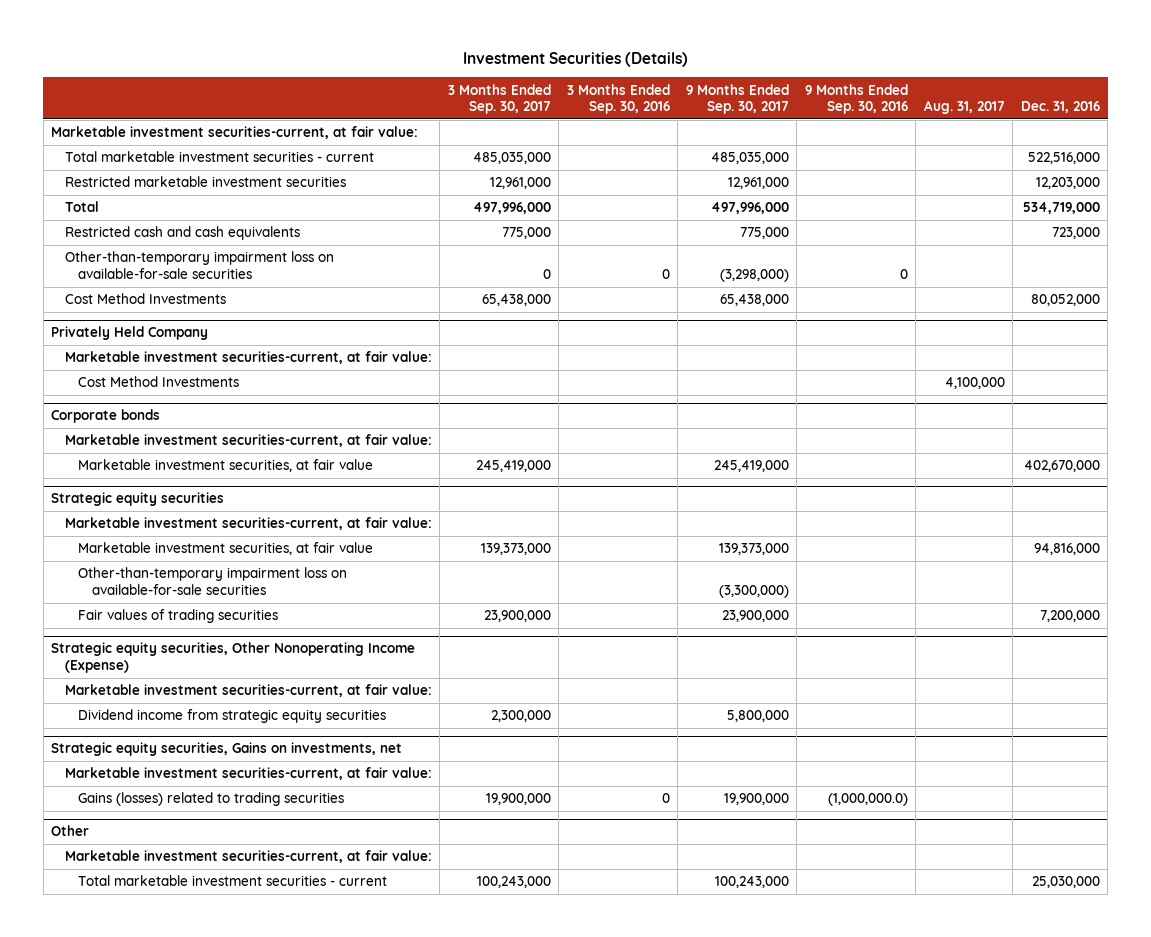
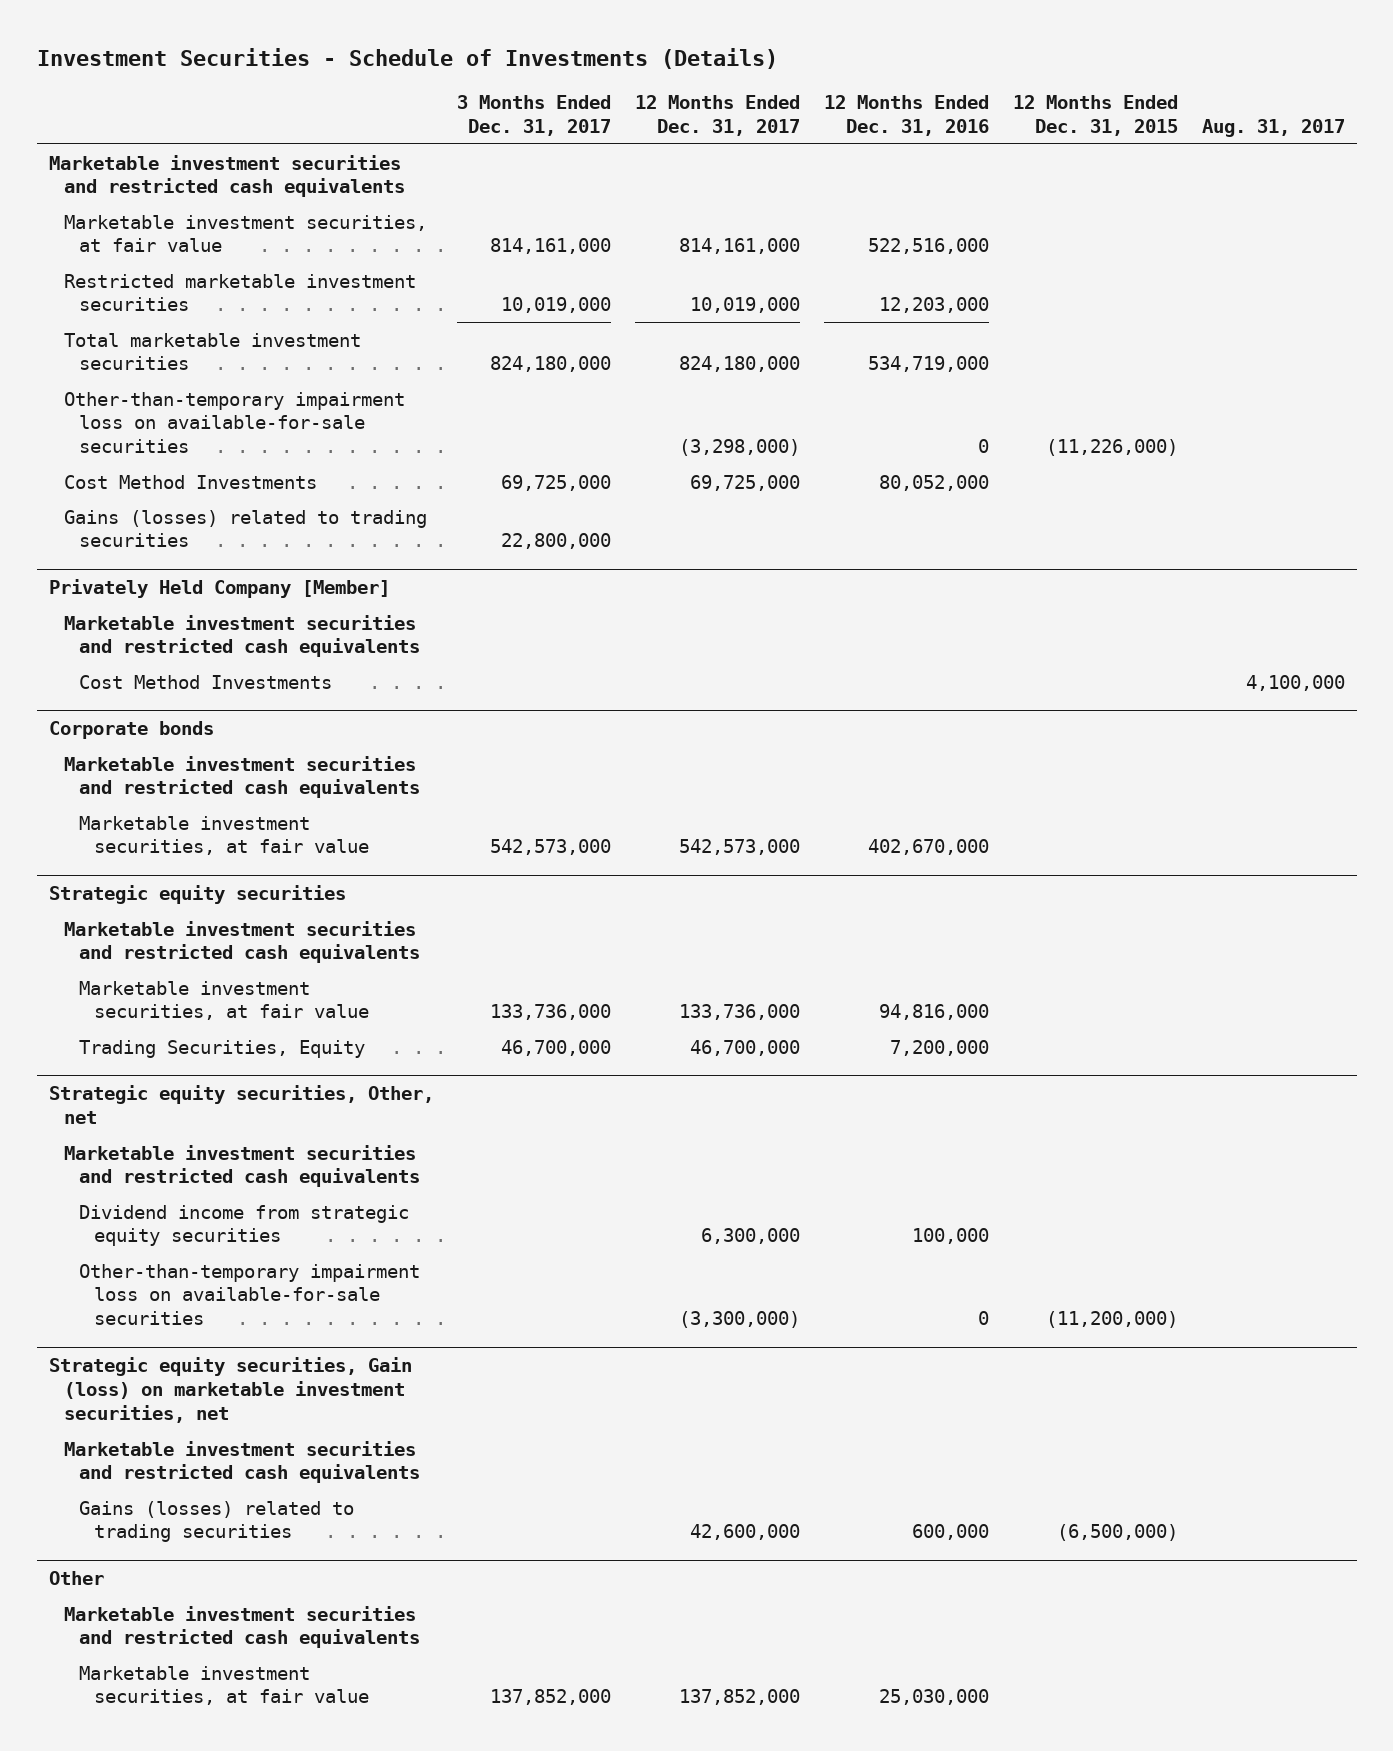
[462,51,688,67] Investment Securities (Details) -> [36,47,778,69] Investment Securities - Schedule of Investments (Details)
[447,83,551,115] 3 Months Ended Sep. 30, 2017 -> none
[566,83,670,115] 3 Months Ended Sep. 30, 2016 -> none
[685,83,789,115] 9 Months Ended Sep. 30, 2017 -> none
[804,83,908,115] 9 Months Ended Sep. 30, 2016 -> none
[1020,101,1100,114] Dec. 31, 2016 -> none
none -> [457,95,612,137] 3 Months Ended Dec. 31, 2017
none -> [635,95,801,137] 12 Months Ended Dec. 31, 2017
none -> [824,95,990,137] 12 Months Ended Dec. 31, 2016
none -> [1012,95,1178,137] 12 Months Ended Dec. 31, 2015
[51,126,419,140] Marketable investment securities-current, at fair value: -> [48,154,405,198] Marketable investment securities and restricted cash equivalents
[64,151,374,163] Total marketable investment securities - current -> [63,214,427,253] Marketable investment securities, at fair value
[64,226,300,241] Restricted cash and cash equivalents -> none
[64,201,99,213] Total -> [63,332,361,371] Total marketable investment securities
none -> [63,509,427,548] Gains (losses) related to trading securities
[51,326,209,341] Privately Held Company -> [48,579,390,599] Privately Held Company [Member]
[64,351,432,365] Marketable investment securities-current, at fair value: -> [63,614,420,658] Marketable investment securities and restricted cash equivalents
[64,434,432,448] Marketable investment securities-current, at fair value: -> [63,755,420,799] Marketable investment securities and restricted cash equivalents
[64,517,432,531] Marketable investment securities-current, at fair value: -> [63,920,420,964] Marketable investment securities and restricted cash equivalents
[78,567,348,595] Other-than-temporary impairment loss on available-for-sale securities -> none
[78,609,279,624] Fair values of trading securities -> [78,1039,365,1058] Trading Securities, Equity
[51,642,416,673] Strategic equity securities, Other Nonoperating Income (Expense) -> [48,1085,434,1125] Strategic equity securities, Other, net
[64,684,432,698] Marketable investment securities-current, at fair value: -> [63,1144,420,1188] Marketable investment securities and restricted cash equivalents
none -> [78,1263,420,1326] Other-than-temporary impairment loss on available-for-sale securities
[51,742,403,757] Strategic equity securities, Gains on investments, net -> [48,1357,412,1424] Strategic equity securities, Gain (loss) on marketable investment securities, net
[64,767,432,781] Marketable investment securities-current, at fair value: -> [63,1440,420,1484] Marketable investment securities and restricted cash equivalents
[64,850,432,864] Marketable investment securities-current, at fair value: -> [63,1605,420,1649] Marketable investment securities and restricted cash equivalents
[78,875,388,887] Total marketable investment securities - current -> [78,1665,370,1706] Marketable investment securities, at fair value

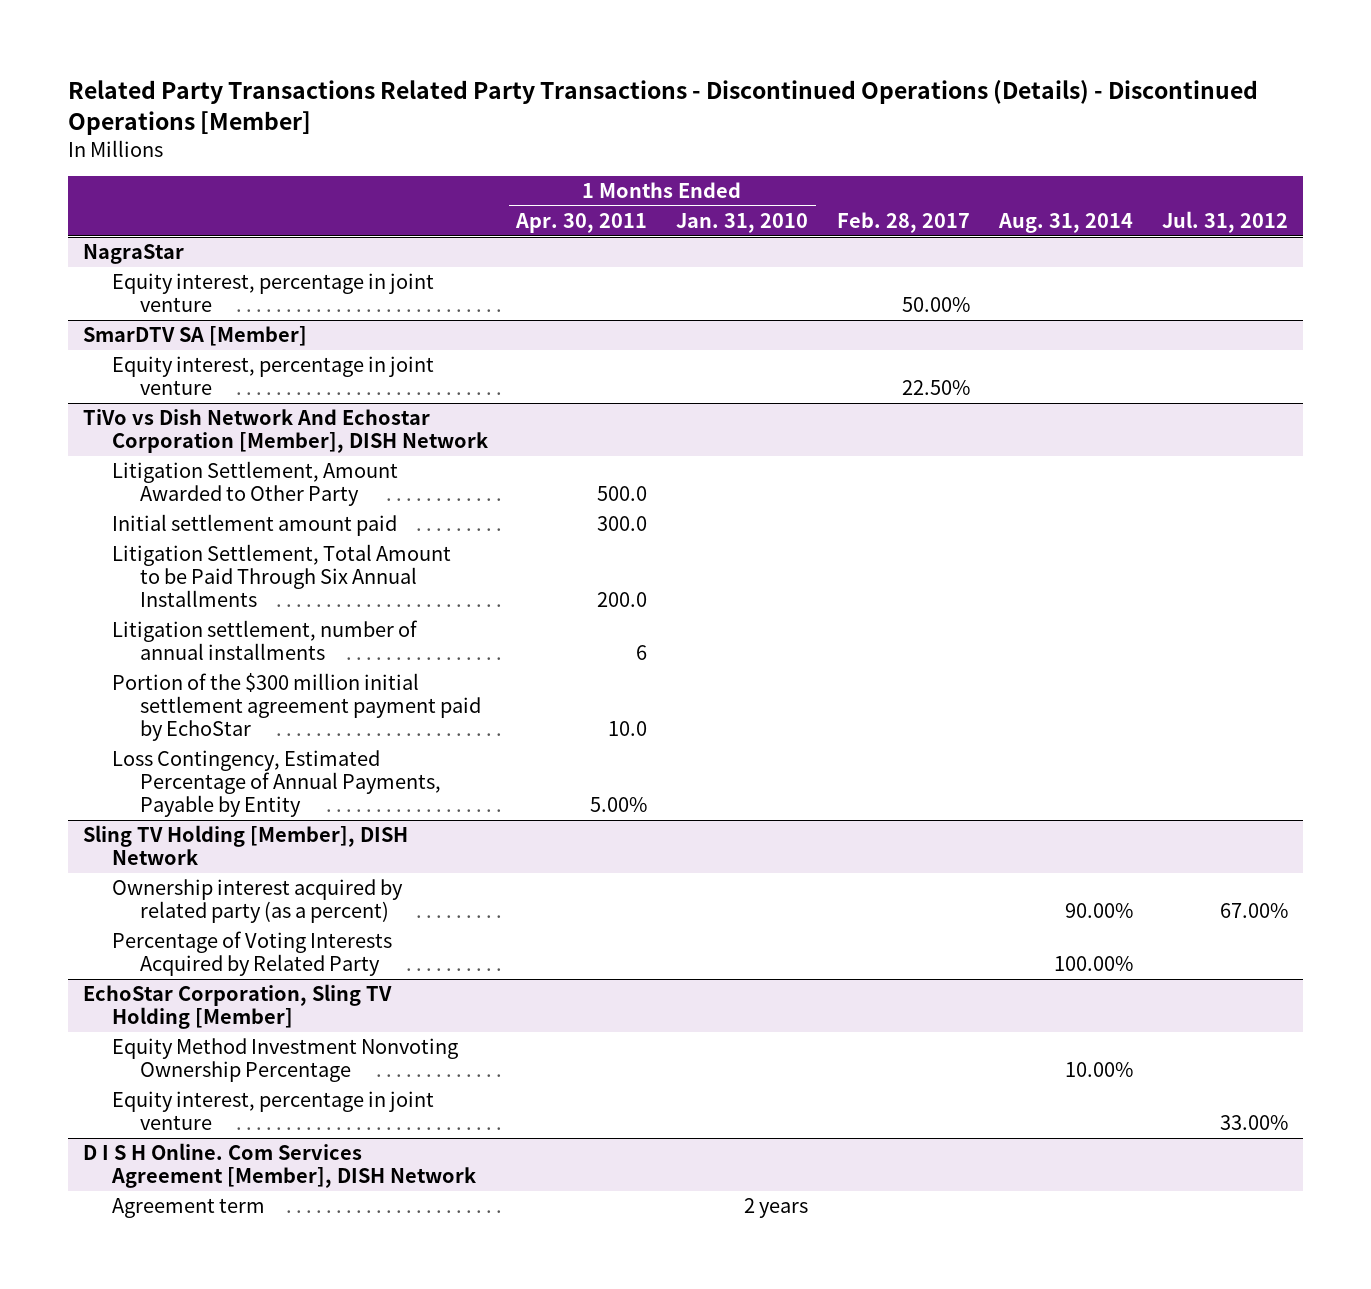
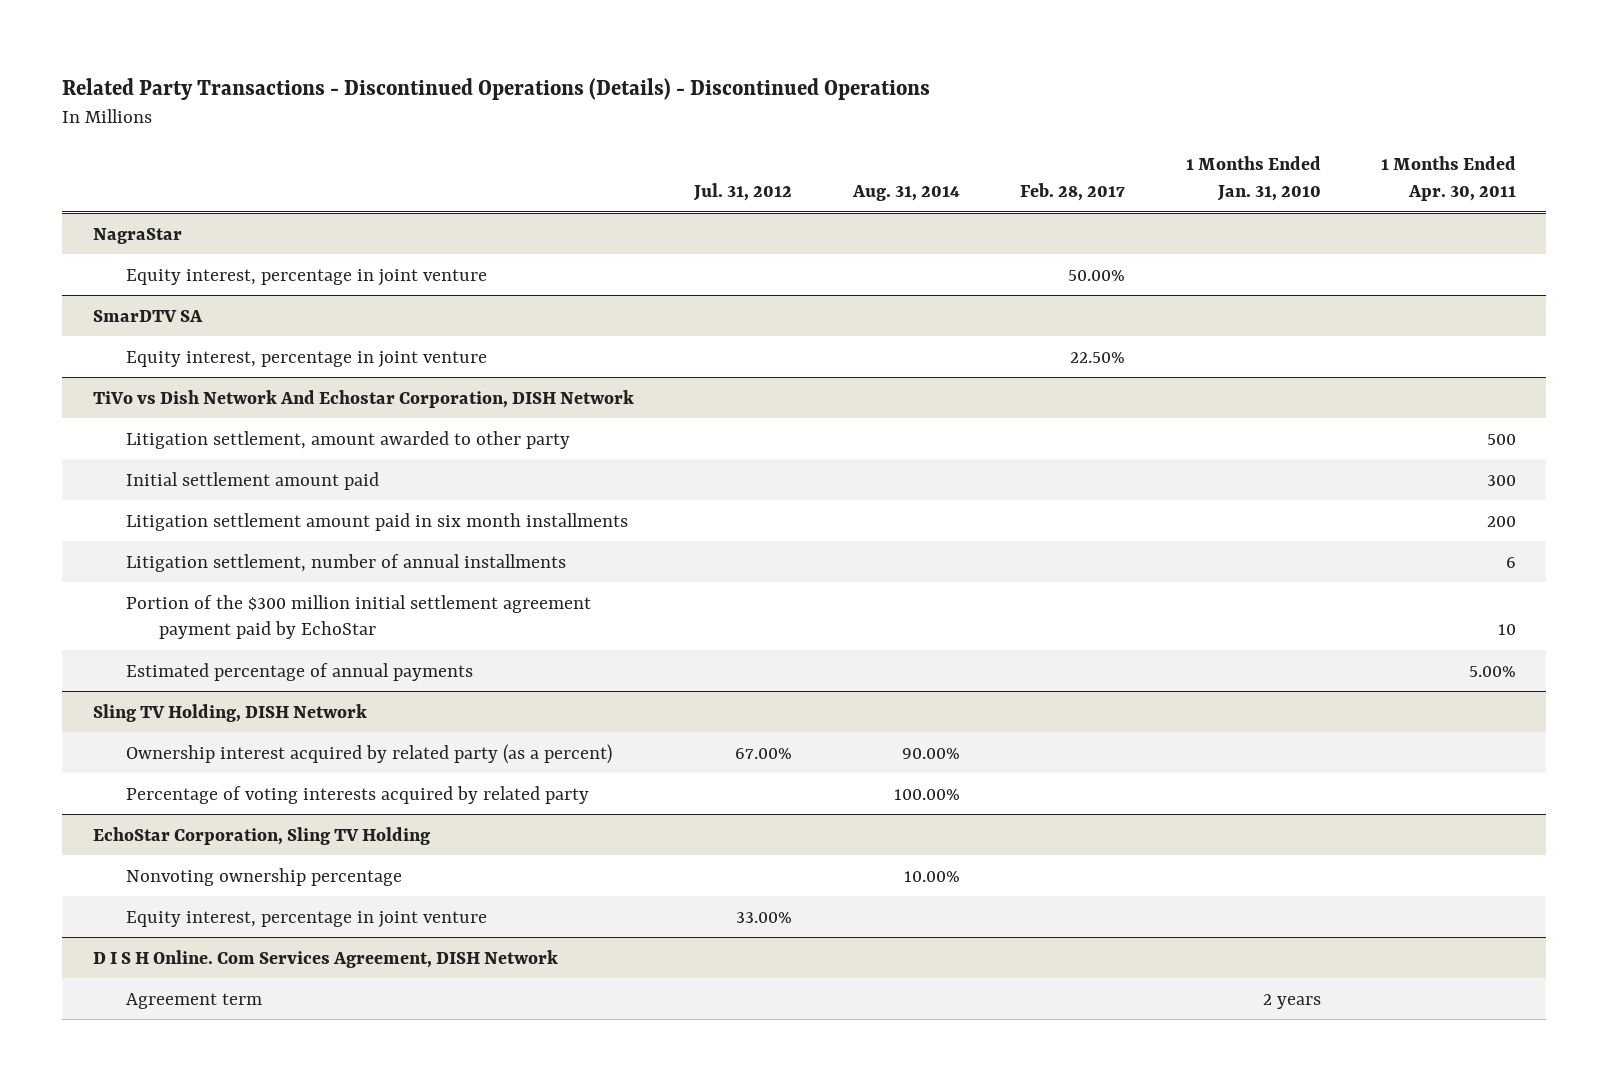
[68,80,1259,135] Related Party Transactions Related Party Transactions - Discontinued Operations (Details) - Discontinued Operations [Member] -> [62,77,931,100] Related Party Transactions - Discontinued Operations (Details) - Discontinued Operations
[82,326,307,347] SmarDTV SA [Member] -> [92,309,203,322] SmarDTV SA
[82,409,488,454] TiVo vs Dish Network And Echostar Corporation [Member], DISH Network -> [92,389,634,408] TiVo vs Dish Network And Echostar Corporation, DISH Network
[111,461,398,507] Litigation Settlement, Amount Awarded to Other Party -> [126,430,571,449] Litigation settlement, amount awarded to other party
[597,486,648,502] 500.0 -> [1487,433,1517,445] 500
[597,516,648,532] 300.0 -> [1487,474,1517,486] 300
[111,544,451,608] Litigation Settlement, Total Amount to be Paid Through Six Annual Installments -> [126,512,629,531] Litigation settlement amount paid in six month installments
[597,592,648,608] 200.0 -> [1487,515,1517,527] 200
[608,721,648,737] 10.0 -> [1498,624,1517,636] 10
[111,750,442,818] Loss Contingency, Estimated Percentage of Annual Payments, Payable by Entity -> [126,662,474,681] Estimated percentage of annual payments
[82,825,408,866] Sling TV Holding [Member], DISH Network -> [92,703,367,722] Sling TV Holding, DISH Network
[111,931,392,977] Percentage of Voting Interests Acquired by Related Party -> [126,785,590,804] Percentage of voting interests acquired by related party
[82,984,392,1030] EchoStar Corporation, Sling TV Holding [Member] -> [92,826,430,845] EchoStar Corporation, Sling TV Holding
[111,1038,458,1083] Equity Method Investment Nonvoting Ownership Percentage -> [126,867,403,886] Nonvoting ownership percentage
[82,1143,476,1189] D I S H Online. Com Services Agreement [Member], DISH Network -> [92,949,558,968] D I S H Online. Com Services Agreement, DISH Network

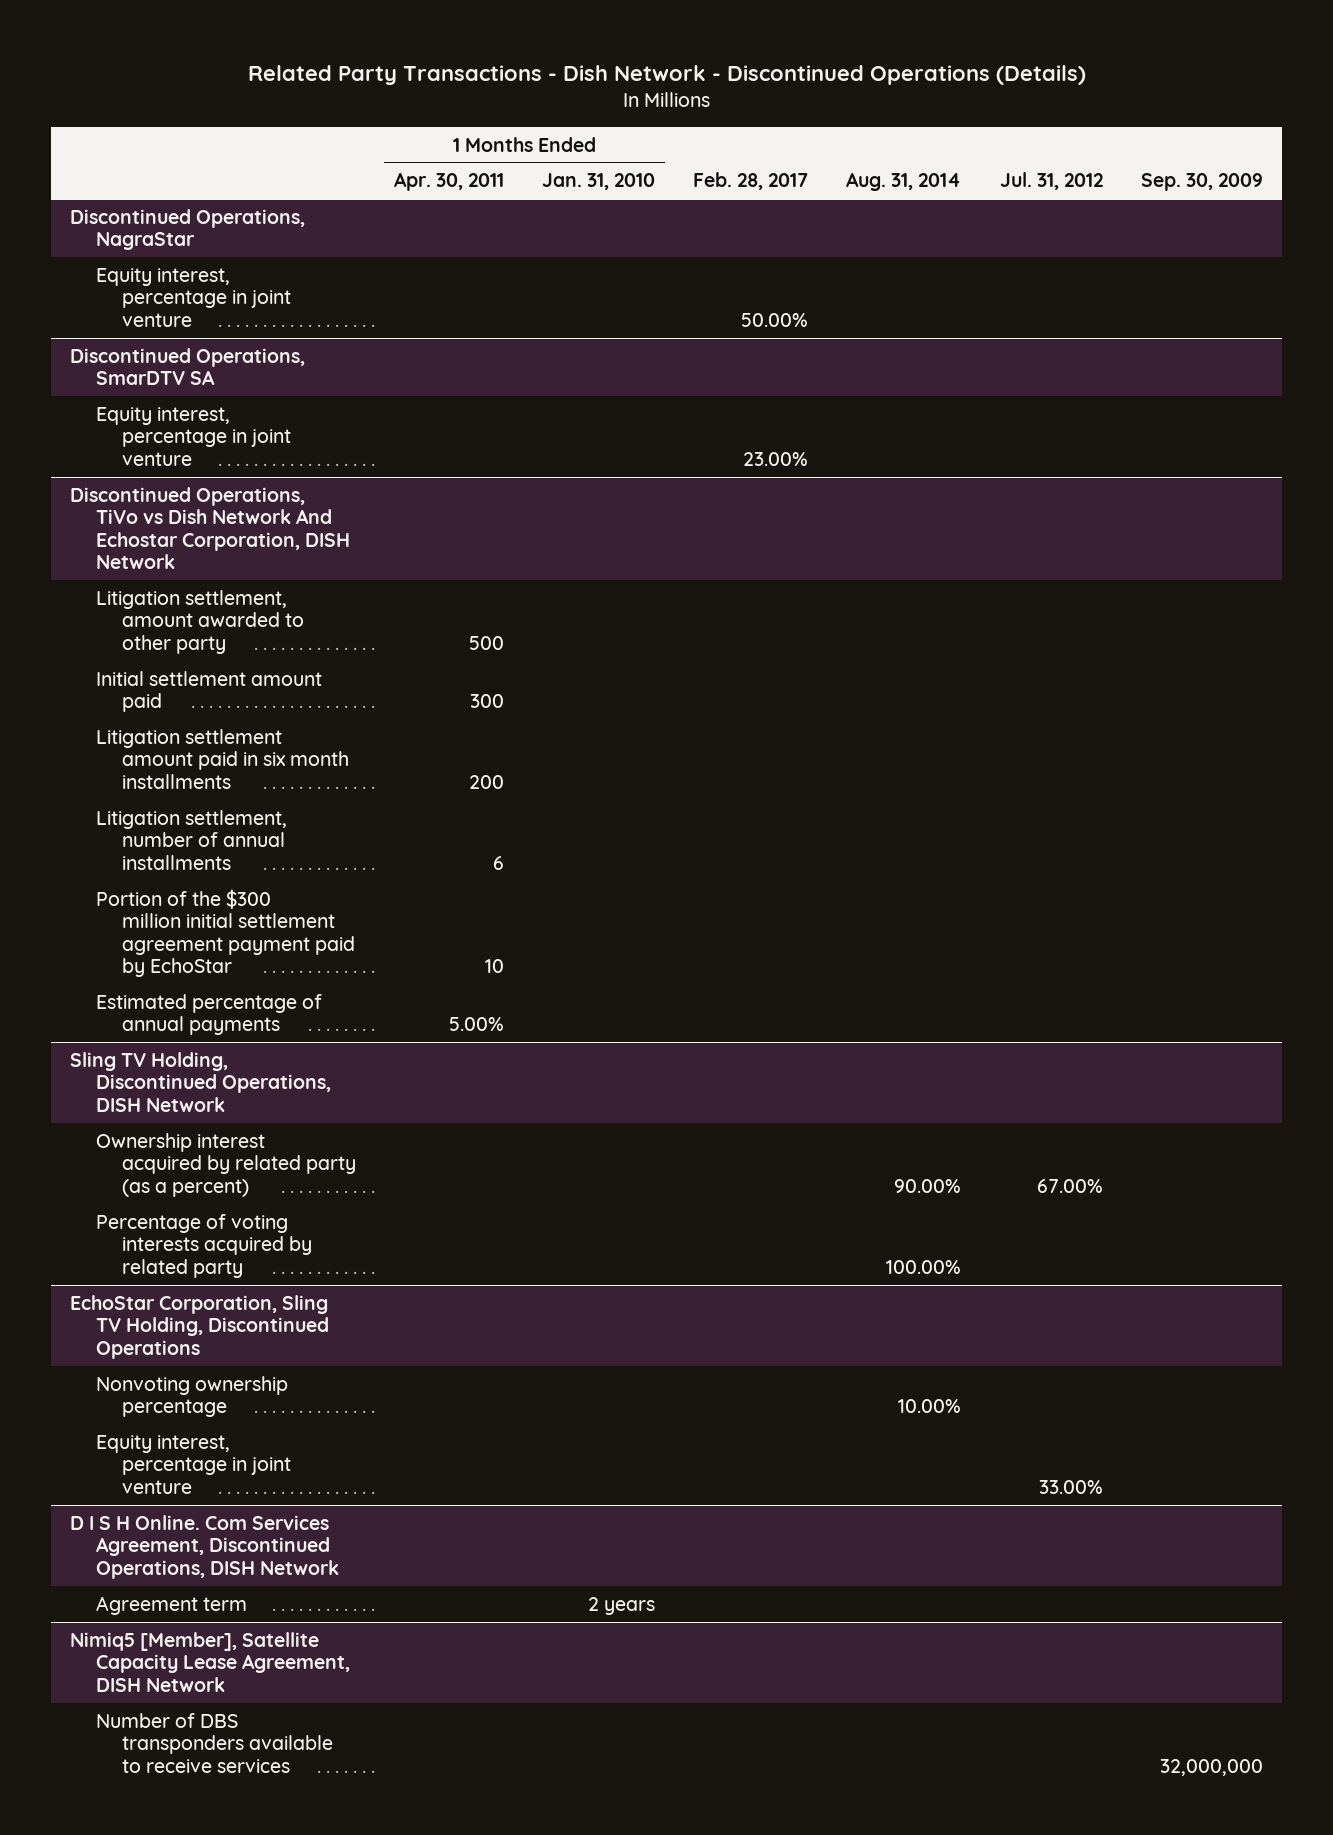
[62,77,931,100] Related Party Transactions - Discontinued Operations (Details) - Discontinued Operations -> [247,65,1086,86] Related Party Transactions - Dish Network - Discontinued Operations (Details)
none -> [1140,173,1263,192] Sep. 30, 2009
[92,227,182,244] NagraStar -> [70,208,306,251] Discontinued Operations, NagraStar
[92,309,203,322] SmarDTV SA -> [70,347,306,386] Discontinued Operations, SmarDTV SA
[1070,351,1126,363] 22.50% -> [743,451,809,466] 23.00%
[92,389,634,408] TiVo vs Dish Network And Echostar Corporation, DISH Network -> [70,486,351,569] Discontinued Operations, TiVo vs Dish Network And Echostar Corporation, DISH Network
[92,703,367,722] Sling TV Holding, DISH Network -> [70,1051,332,1112] Sling TV Holding, Discontinued Operations, DISH Network
[92,826,430,845] EchoStar Corporation, Sling TV Holding -> [70,1294,330,1359] EchoStar Corporation, Sling TV Holding, Discontinued Operations
[92,949,558,968] D I S H Online. Com Services Agreement, DISH Network -> [70,1514,340,1579] D I S H Online. Com Services Agreement, Discontinued Operations, DISH Network
none -> [70,1631,351,1692] Nimiq5 [Member], Satellite Capacity Lease Agreement, DISH Network
none -> [96,1712,333,1773] Number of DBS transponders available to receive services

